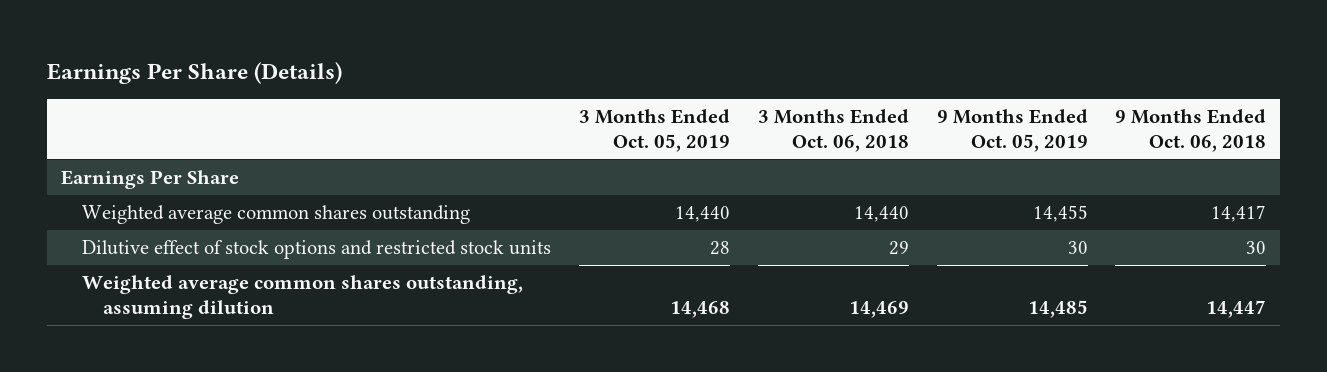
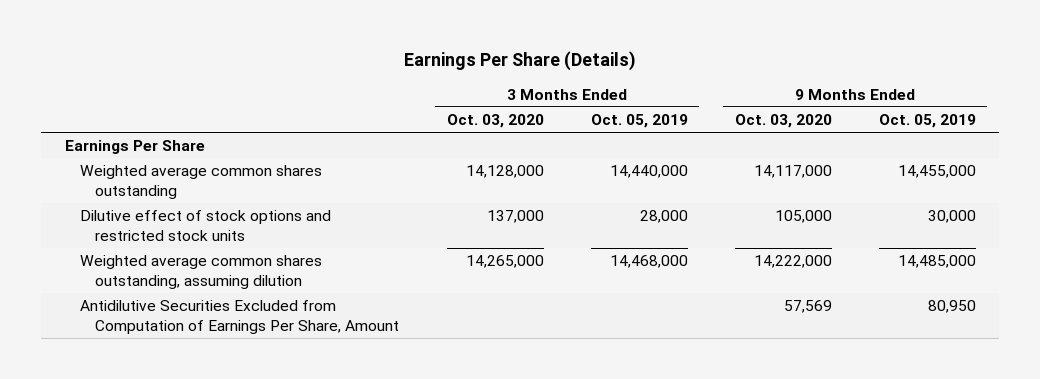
[757,109,909,152] 3 Months Ended Oct. 06, 2018 -> none
[1115,109,1267,152] 9 Months Ended Oct. 06, 2018 -> none
none -> [446,114,544,129] Oct. 03, 2020
none -> [734,114,832,129] Oct. 03, 2020
[674,206,730,223] 14,440 -> [609,165,688,179] 14,440,000
[1032,205,1088,223] 14,455 -> [897,165,976,179] 14,455,000
[709,241,730,256] 28 -> [639,210,688,224] 28,000
[1067,241,1088,255] 30 -> [927,210,976,224] 30,000
[669,300,730,318] 14,468 -> [609,255,688,269] 14,468,000
[1027,299,1088,318] 14,485 -> [897,255,976,269] 14,485,000
none -> [80,300,400,334] Antidilutive Securities Excluded from Computation of Earnings Per Share, Amount

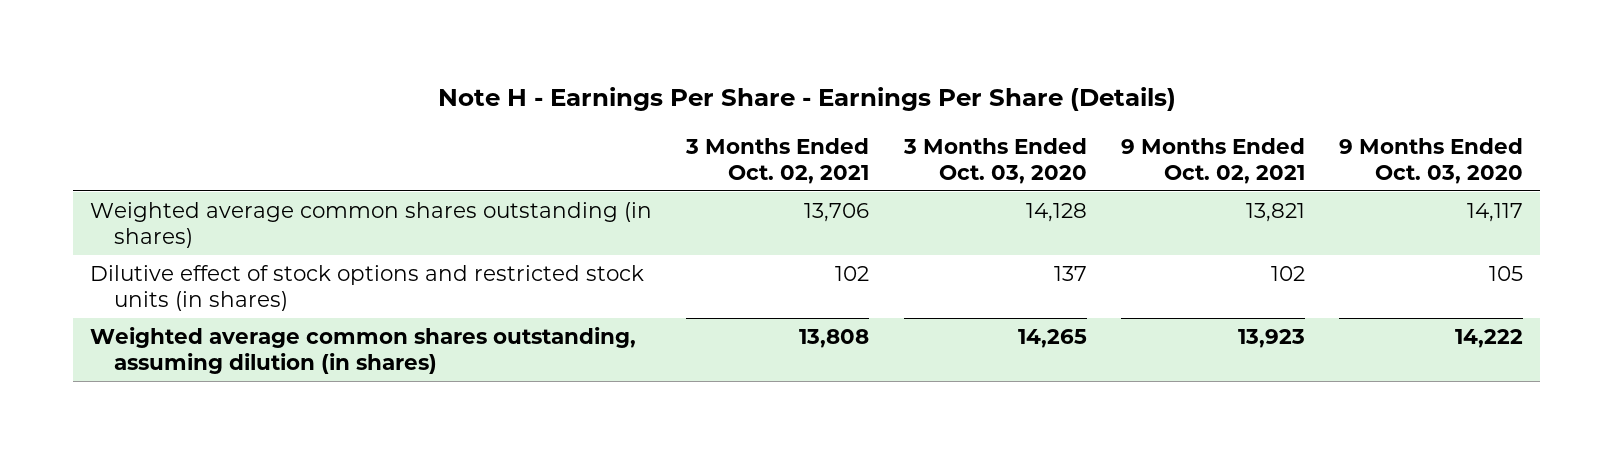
[404,50,637,71] Earnings Per Share (Details) -> [437,87,1176,112] Note H - Earnings Per Share - Earnings Per Share (Details)
[590,114,688,129] Oct. 05, 2019 -> none
[878,114,976,129] Oct. 05, 2019 -> none
none -> [685,137,870,184] 3 Months Ended Oct. 02, 2021
none -> [1120,137,1305,184] 9 Months Ended Oct. 02, 2021
[64,140,205,155] Earnings Per Share -> none
[80,300,400,334] Antidilutive Securities Excluded from Computation of Earnings Per Share, Amount -> none
[80,165,323,199] Weighted average common shares outstanding -> [90,202,653,248] Weighted average common shares outstanding (in shares)
[465,165,544,179] 14,128,000 -> [1025,203,1087,223] 14,128
[753,165,832,179] 14,117,000 -> [1466,203,1523,223] 14,117
[80,210,332,241] Dilutive effect of stock options and restricted stock units -> [90,265,645,311] Dilutive effect of stock options and restricted stock units (in shares)
[486,210,544,224] 137,000 -> [1053,266,1087,282] 137
[774,210,832,224] 105,000 -> [1488,266,1523,282] 105
[80,255,323,289] Weighted average common shares outstanding, assuming dilution -> [90,327,637,374] Weighted average common shares outstanding, assuming dilution (in shares)
[465,255,544,269] 14,265,000 -> [1017,329,1087,349] 14,265
[753,255,832,269] 14,222,000 -> [1454,329,1523,349] 14,222

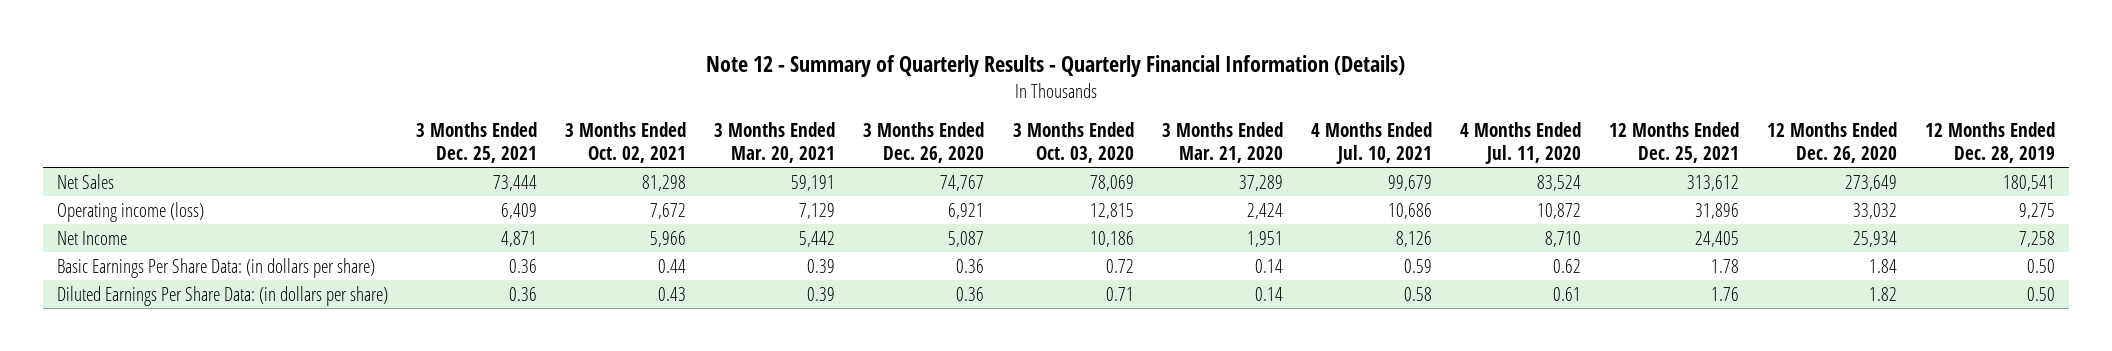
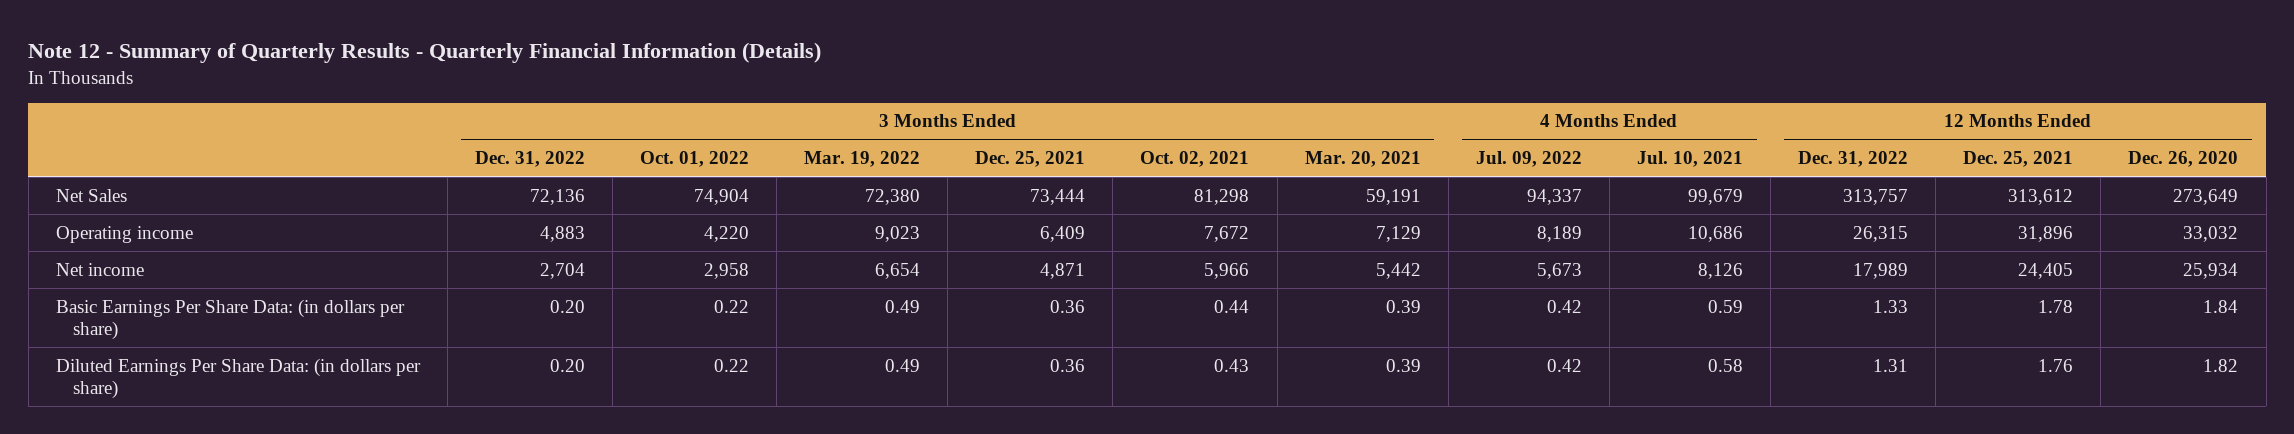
[863,122,985,163] 3 Months Ended Dec. 26, 2020 -> none
[1012,122,1134,163] 3 Months Ended Oct. 03, 2020 -> none
[1161,122,1283,163] 3 Months Ended Mar. 21, 2020 -> none
[1459,122,1581,164] 4 Months Ended Jul. 11, 2020 -> none
[1925,122,2056,163] 12 Months Ended Dec. 28, 2019 -> none
none -> [474,150,585,167] Dec. 31, 2022
none -> [639,150,749,167] Oct. 01, 2022
none -> [804,150,921,167] Mar. 19, 2022
none -> [1475,150,1582,167] Jul. 09, 2022
none -> [1798,150,1909,167] Dec. 31, 2022
[57,201,205,222] Operating income (loss) -> [55,225,193,243] Operating income
[57,230,128,245] Net Income -> [55,262,144,276] Net income

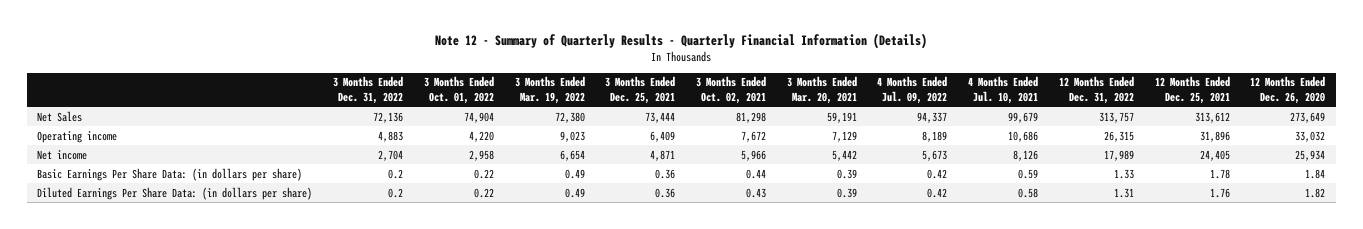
[549,299,585,313] 0.20 -> [388,168,404,179] 0.2
[549,358,585,372] 0.20 -> [388,187,404,198] 0.2

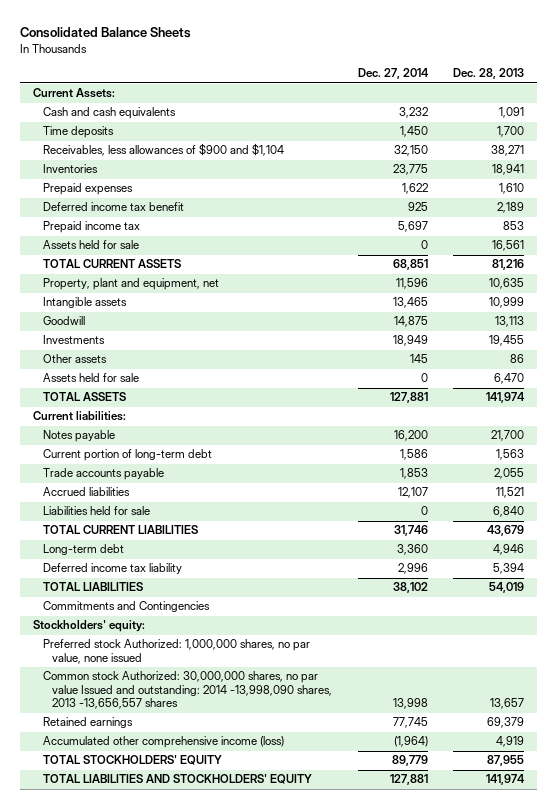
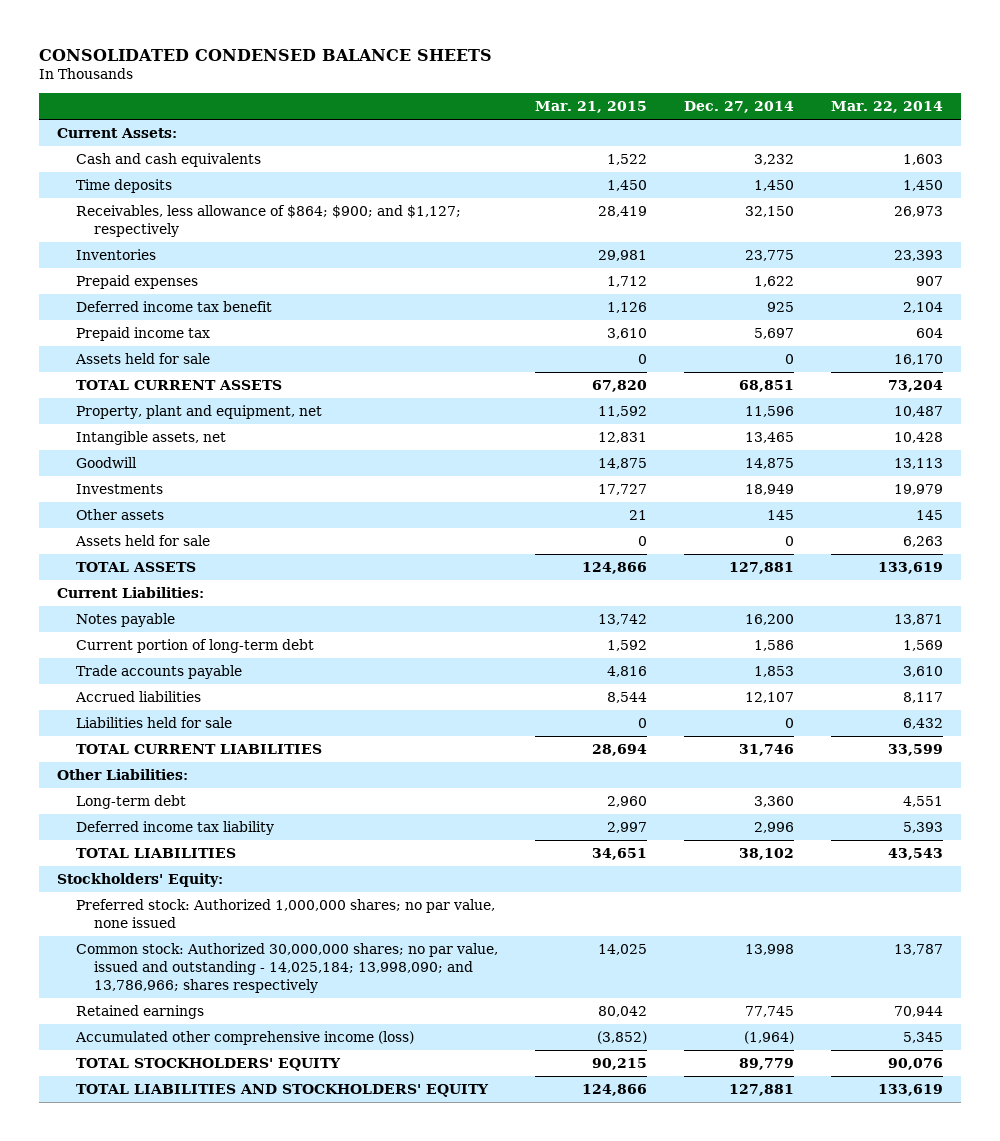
[19,27,191,39] Consolidated Balance Sheets -> [38,48,492,61] CONSOLIDATED CONDENSED BALANCE SHEETS
[453,68,525,80] Dec. 28, 2013 -> none
none -> [534,101,647,114] Mar. 21, 2015
none -> [830,101,943,114] Mar. 22, 2014
[42,143,284,157] Receivables, less allowances of $900 and $1,104 -> [75,205,461,237] Receivables, less allowance of $864; $900; and $1,127; respectively
[42,297,127,309] Intangible assets -> [75,431,226,446] Intangible assets, net
[32,411,126,422] Current liabilities: -> [57,587,205,599] Current Liabilities:
none -> [57,769,189,781] Other Liabilities:
[42,601,210,613] Commitments and Contingencies -> none
[32,620,145,633] Stockholders' equity: -> [57,873,224,888] Stockholders' Equity:
[42,639,310,664] Preferred stock Authorized: 1,000,000 shares, no par value, none issued -> [75,899,495,928] Preferred stock: Authorized 1,000,000 shares; no par value, none issued
[42,671,333,710] Common stock Authorized: 30,000,000 shares, no par value Issued and outstanding: 2014 -13,998,090 shares, 2013 -13,656,557 shares -> [75,943,498,993] Common stock: Authorized 30,000,000 shares; no par value, issued and outstanding - 14,025,184; 13,998,090; and 13,786,966; shares respectively

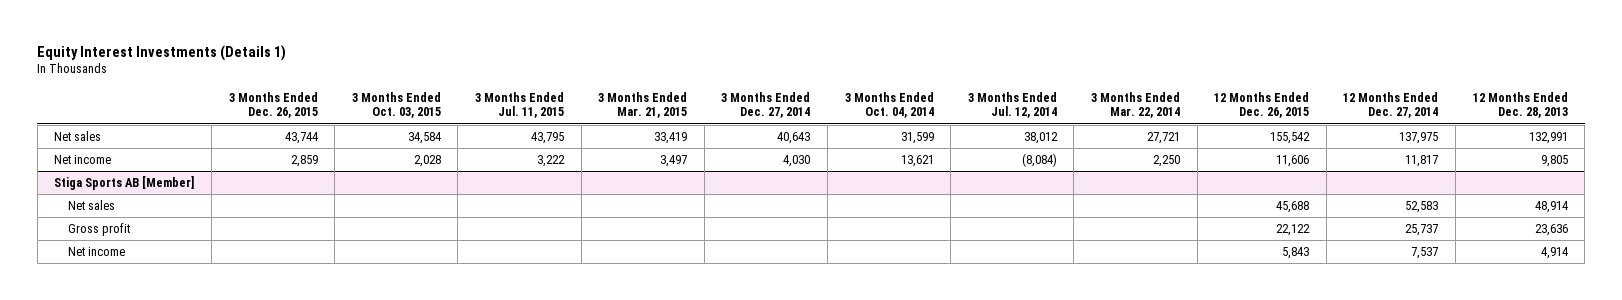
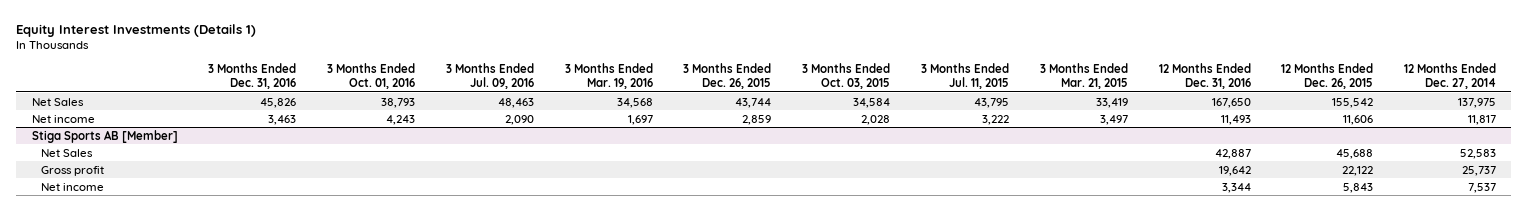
[721,91,811,119] 3 Months Ended Dec. 27, 2014 -> none
[844,91,934,119] 3 Months Ended Oct. 04, 2014 -> none
[967,91,1057,119] 3 Months Ended Jul. 12, 2014 -> none
[1090,91,1180,119] 3 Months Ended Mar. 22, 2014 -> none
[1472,91,1568,119] 12 Months Ended Dec. 28, 2013 -> none
none -> [208,63,297,90] 3 Months Ended Dec. 31, 2016
none -> [327,63,416,90] 3 Months Ended Oct. 01, 2016
none -> [445,63,534,90] 3 Months Ended Jul. 09, 2016
none -> [564,63,653,90] 3 Months Ended Mar. 19, 2016
none -> [1158,63,1251,90] 12 Months Ended Dec. 31, 2016
[54,131,102,142] Net sales -> [31,97,84,106] Net Sales
[68,200,116,211] Net sales -> [40,148,93,157] Net Sales

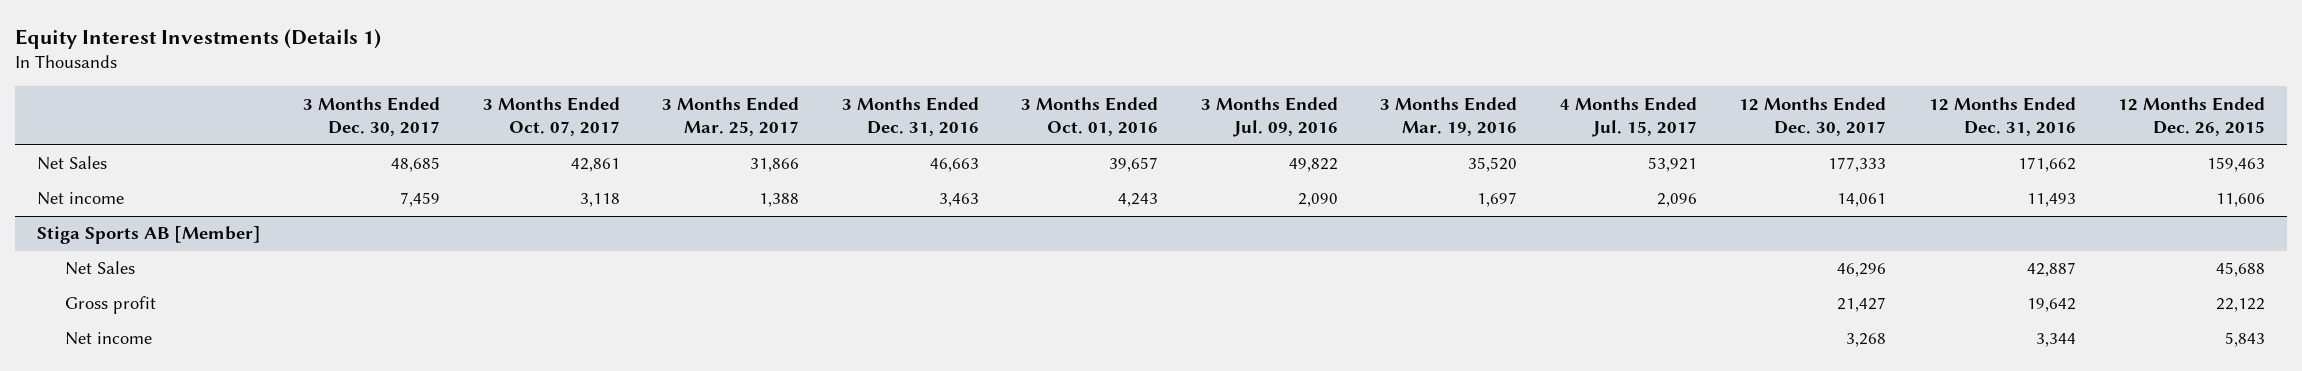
[683,63,772,90] 3 Months Ended Dec. 26, 2015 -> none
[802,63,891,90] 3 Months Ended Oct. 03, 2015 -> none
[921,63,1010,90] 3 Months Ended Jul. 11, 2015 -> none
[1039,63,1128,90] 3 Months Ended Mar. 21, 2015 -> none
[1404,63,1497,90] 12 Months Ended Dec. 27, 2014 -> none
none -> [303,96,441,137] 3 Months Ended Dec. 30, 2017
none -> [482,96,620,137] 3 Months Ended Oct. 07, 2017
none -> [662,96,800,137] 3 Months Ended Mar. 25, 2017
none -> [1559,96,1697,138] 4 Months Ended Jul. 15, 2017
none -> [1739,96,1887,137] 12 Months Ended Dec. 30, 2017
[260,97,297,108] 45,826 -> [929,158,979,173] 46,663
[381,97,416,108] 38,793 -> [1109,157,1159,173] 39,657
[497,97,534,108] 48,463 -> [1288,158,1338,173] 49,822
[616,97,653,108] 34,568 -> [1468,157,1518,173] 35,520
[1211,97,1251,108] 167,650 -> [2017,157,2076,173] 171,662
[1332,97,1374,108] 155,542 -> [2207,157,2266,173] 159,463

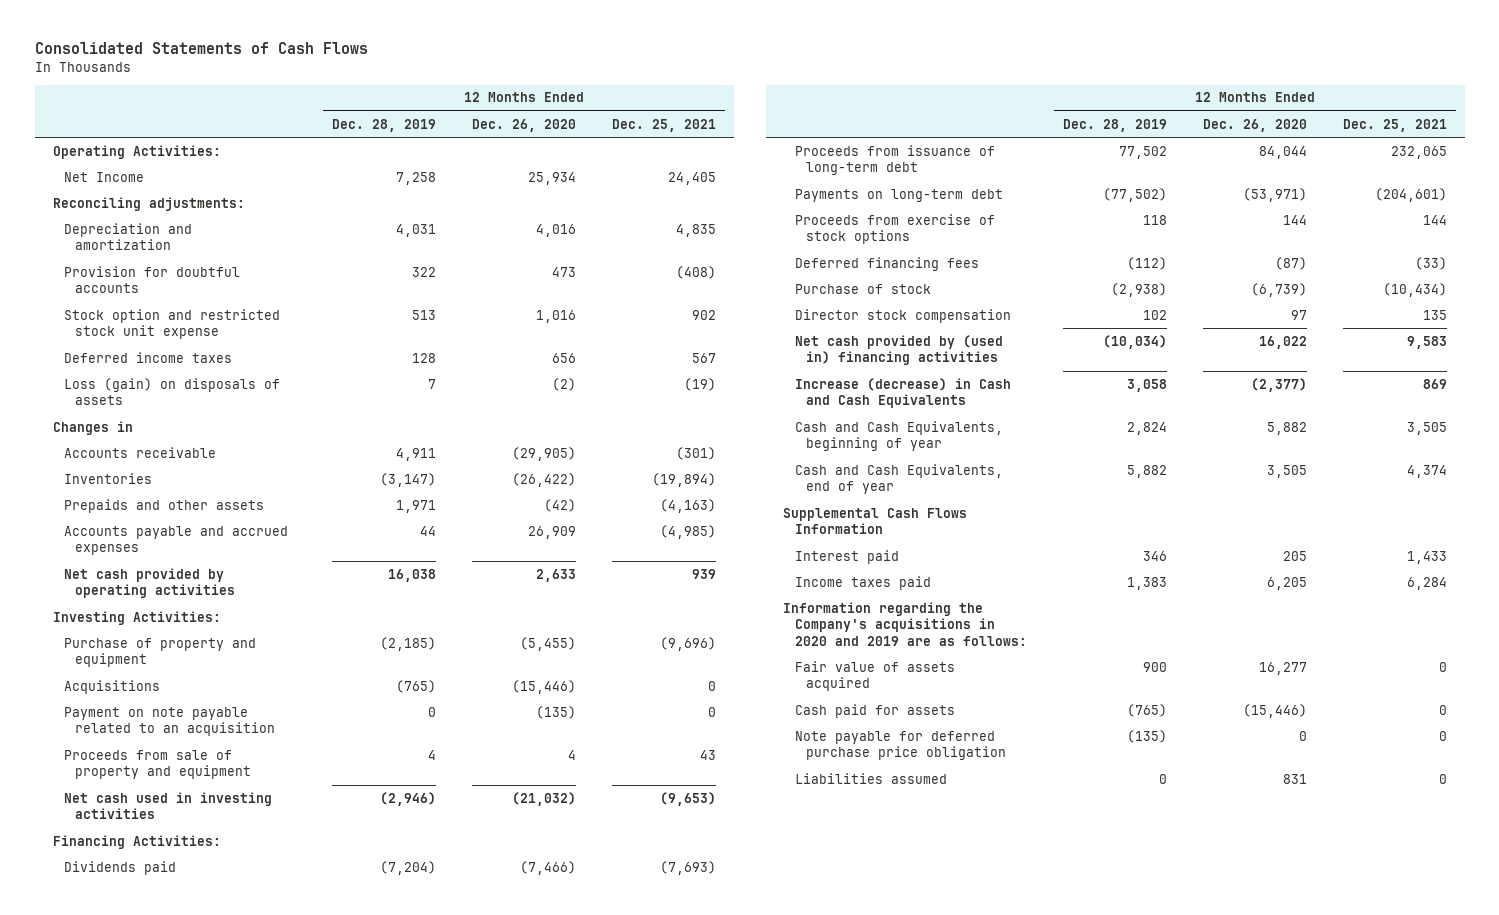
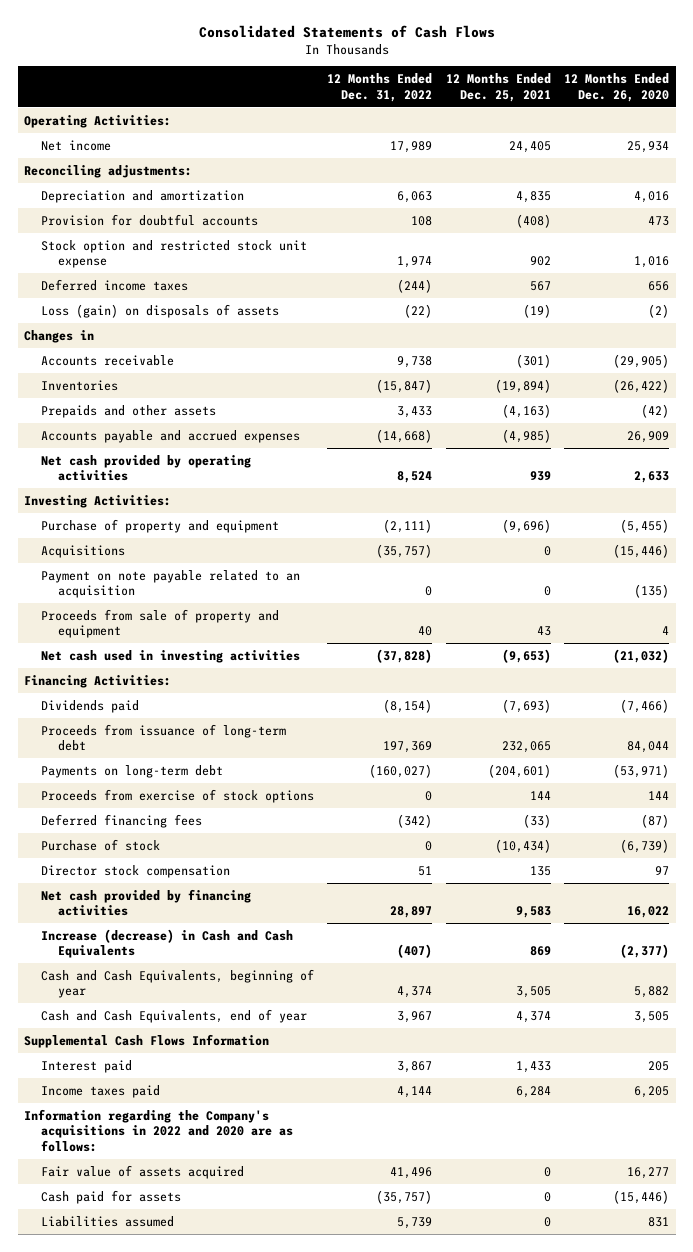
[331,118,436,132] Dec. 28, 2019 -> none
none -> [327,72,433,102] 12 Months Ended Dec. 31, 2022
[63,171,144,182] Net Income -> [41,139,112,151] Net income
[794,334,1003,366] Net cash provided by (used in) financing activities -> [41,888,252,917] Net cash provided by financing activities
[783,601,1027,646] Information regarding the Company's acquisitions in 2020 and 2019 are as follows: -> [24,1108,294,1152] Information regarding the Company's acquisitions in 2022 and 2020 are as follows:
[794,730,1007,761] Note payable for deferred purchase price obligation -> none

